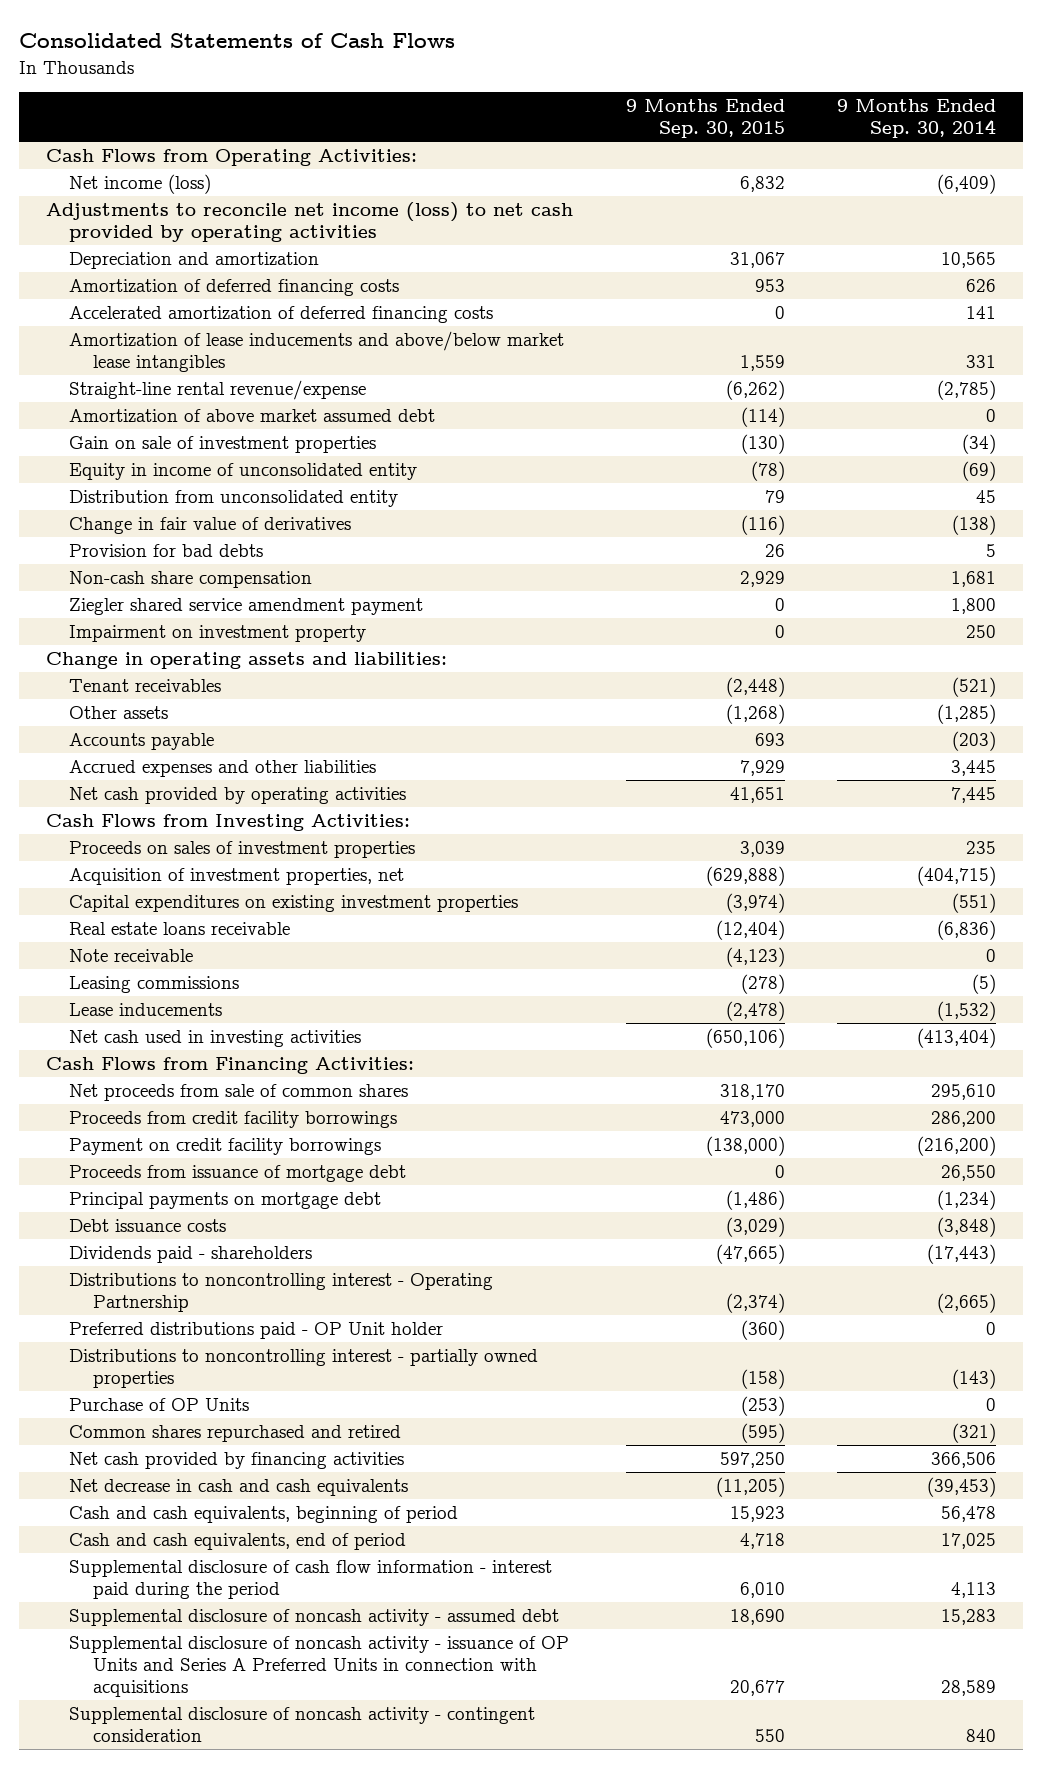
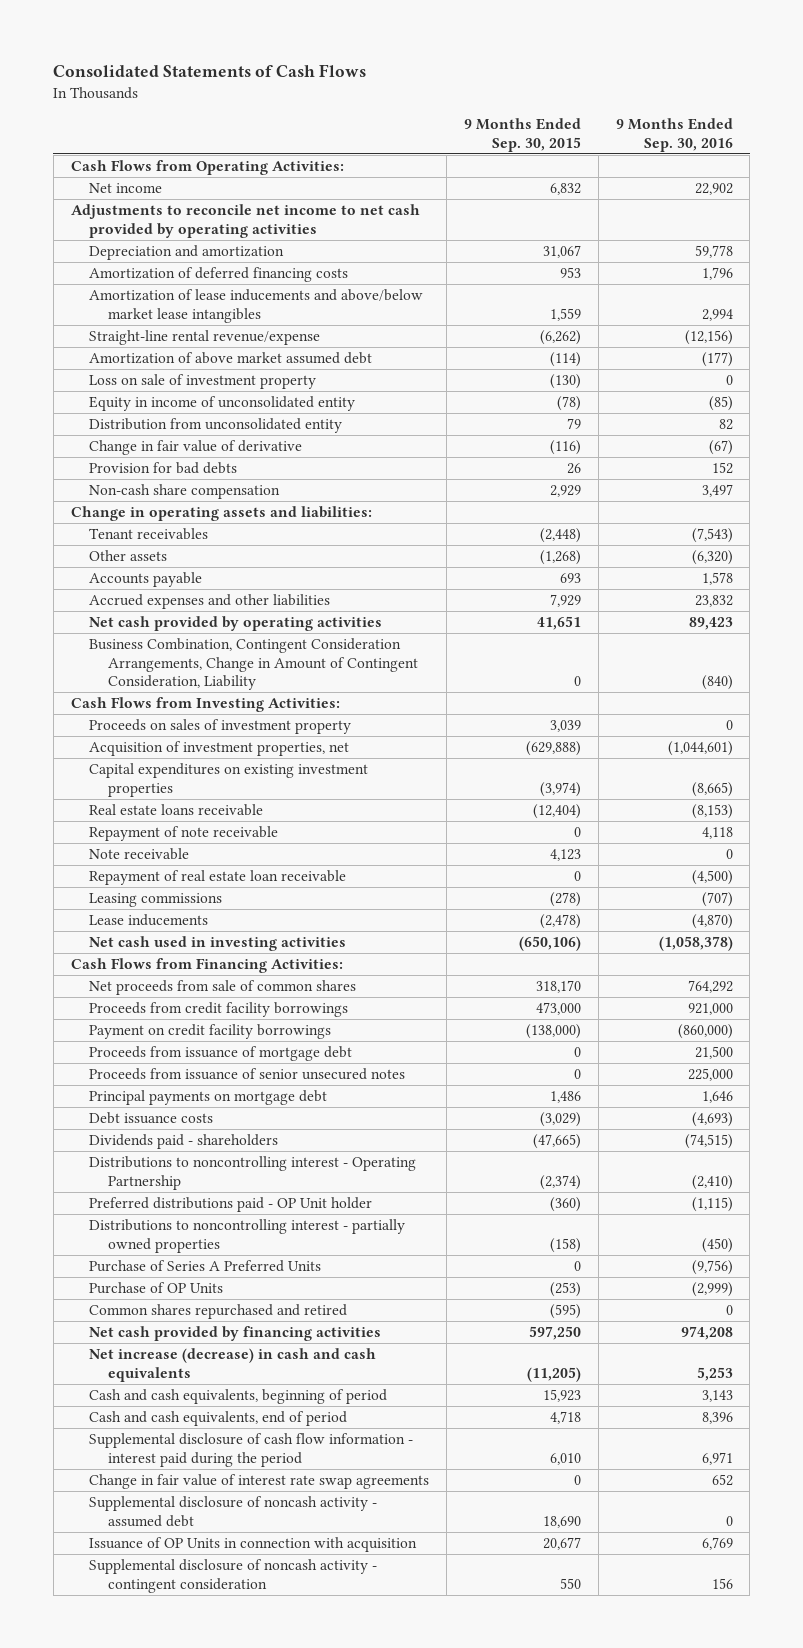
[837,99,997,139] 9 Months Ended Sep. 30, 2014 -> none
none -> [615,118,733,152] 9 Months Ended Sep. 30, 2016
[69,173,212,194] Net income (loss) -> [89,183,163,194] Net income
[45,201,573,242] Adjustments to reconcile net income (loss) to net cash provided by operating activities -> [70,204,420,238] Adjustments to reconcile net income to net cash provided by operating activities
[69,305,494,323] Accelerated amortization of deferred financing costs -> none
[69,435,377,453] Gain on sale of investment properties -> [89,374,317,390] Loss on sale of investment property
[69,516,352,534] Change in fair value of derivatives -> [89,440,303,456] Change in fair value of derivative
[69,597,424,615] Ziegler shared service amendment payment -> none
[69,624,367,642] Impairment on investment property -> none
none -> [89,638,418,691] Business Combination, Contingent Consideration Arrangements, Change in Amount of Contingent Consideration, Liability
[69,840,416,858] Proceeds on sales of investment properties -> [89,719,352,735] Proceeds on sales of investment property
none -> [89,826,279,842] Repayment of note receivable
[725,946,785,967] (4,123) -> [549,849,581,862] 4,123
none -> [89,870,347,886] Repayment of real estate loan receivable
none -> [89,1068,406,1081] Proceeds from issuance of senior unsecured notes
[725,1189,785,1210] (1,486) -> [549,1091,581,1104] 1,486
none -> [89,1260,322,1273] Purchase of Series A Preferred Units
[69,1478,409,1496] Net decrease in cash and cash equivalents -> [89,1348,377,1382] Net increase (decrease) in cash and cash equivalents
none -> [89,1474,430,1490] Change in fair value of interest rate swap agreements
[69,1635,570,1697] Supplemental disclosure of noncash activity - issuance of OP Units and Series A Preferred Units in connection with acquisitions -> [89,1537,418,1553] Issuance of OP Units in connection with acquisition

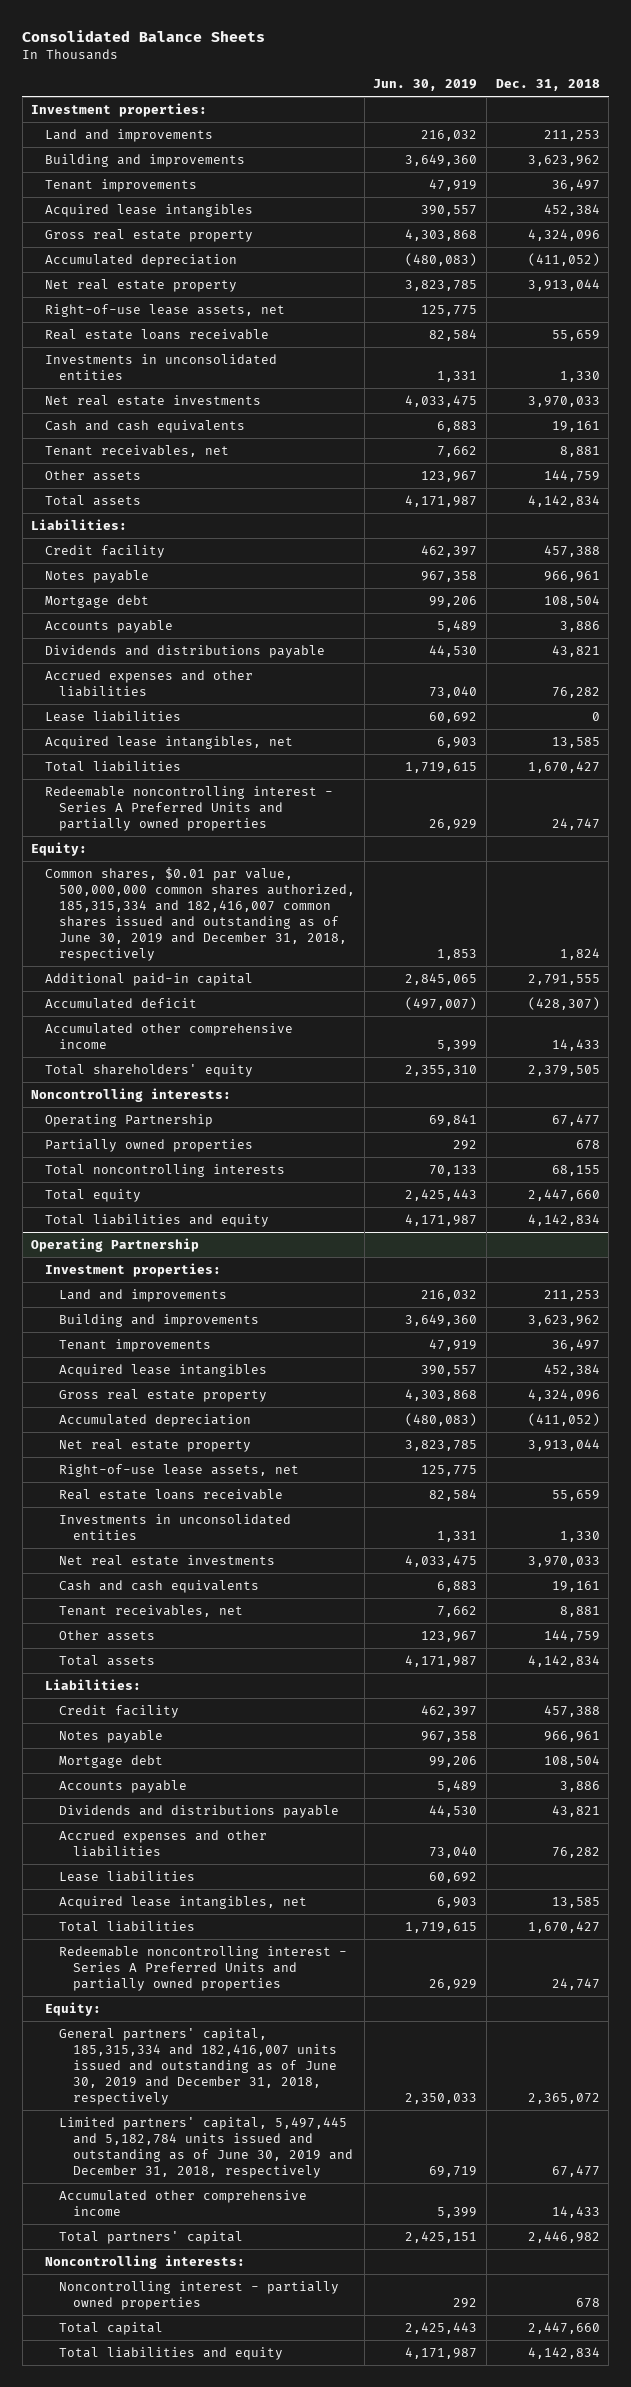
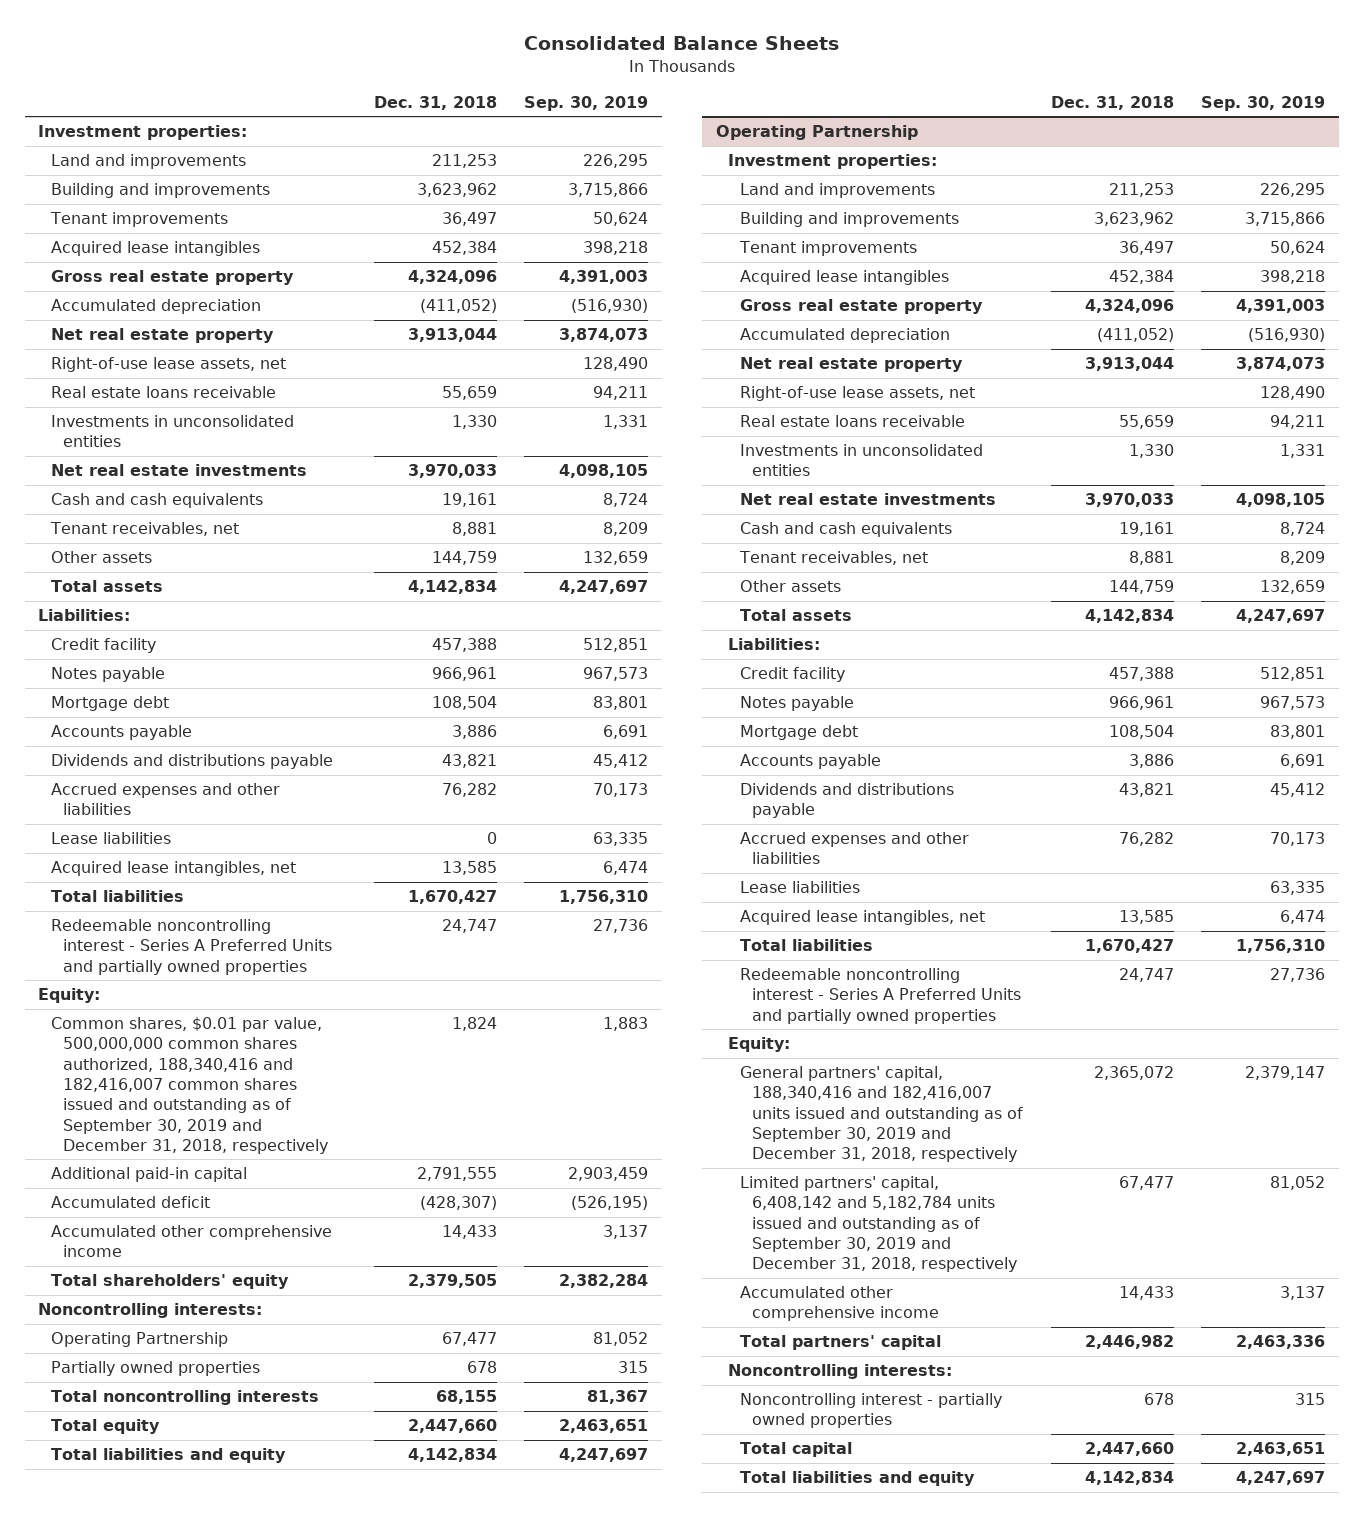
[373,79,478,92] Jun. 30, 2019 -> none
none -> [523,95,648,111] Sep. 30, 2019
[45,866,356,962] Common shares, $0.01 par value, 500,000,000 common shares authorized, 185,315,334 and 182,416,007 common shares issued and outstanding as of June 30, 2019 and December 31, 2018, respectively -> [50,1017,328,1154] Common shares, $0.01 par value, 500,000,000 common shares authorized, 188,340,416 and 182,416,007 common shares issued and outstanding as of September 30, 2019 and December 31, 2018, respectively
[59,2027,337,2106] General partners' capital, 185,315,334 and 182,416,007 units issued and outstanding as of June 30, 2019 and December 31, 2018, respectively -> [740,1066,1024,1163] General partners' capital, 188,340,416 and 182,416,007 units issued and outstanding as of September 30, 2019 and December 31, 2018, respectively
[59,2116,353,2179] Limited partners' capital, 5,497,445 and 5,182,784 units issued and outstanding as of June 30, 2019 and December 31, 2018, respectively -> [740,1176,1018,1273] Limited partners' capital, 6,408,142 and 5,182,784 units issued and outstanding as of September 30, 2019 and December 31, 2018, respectively

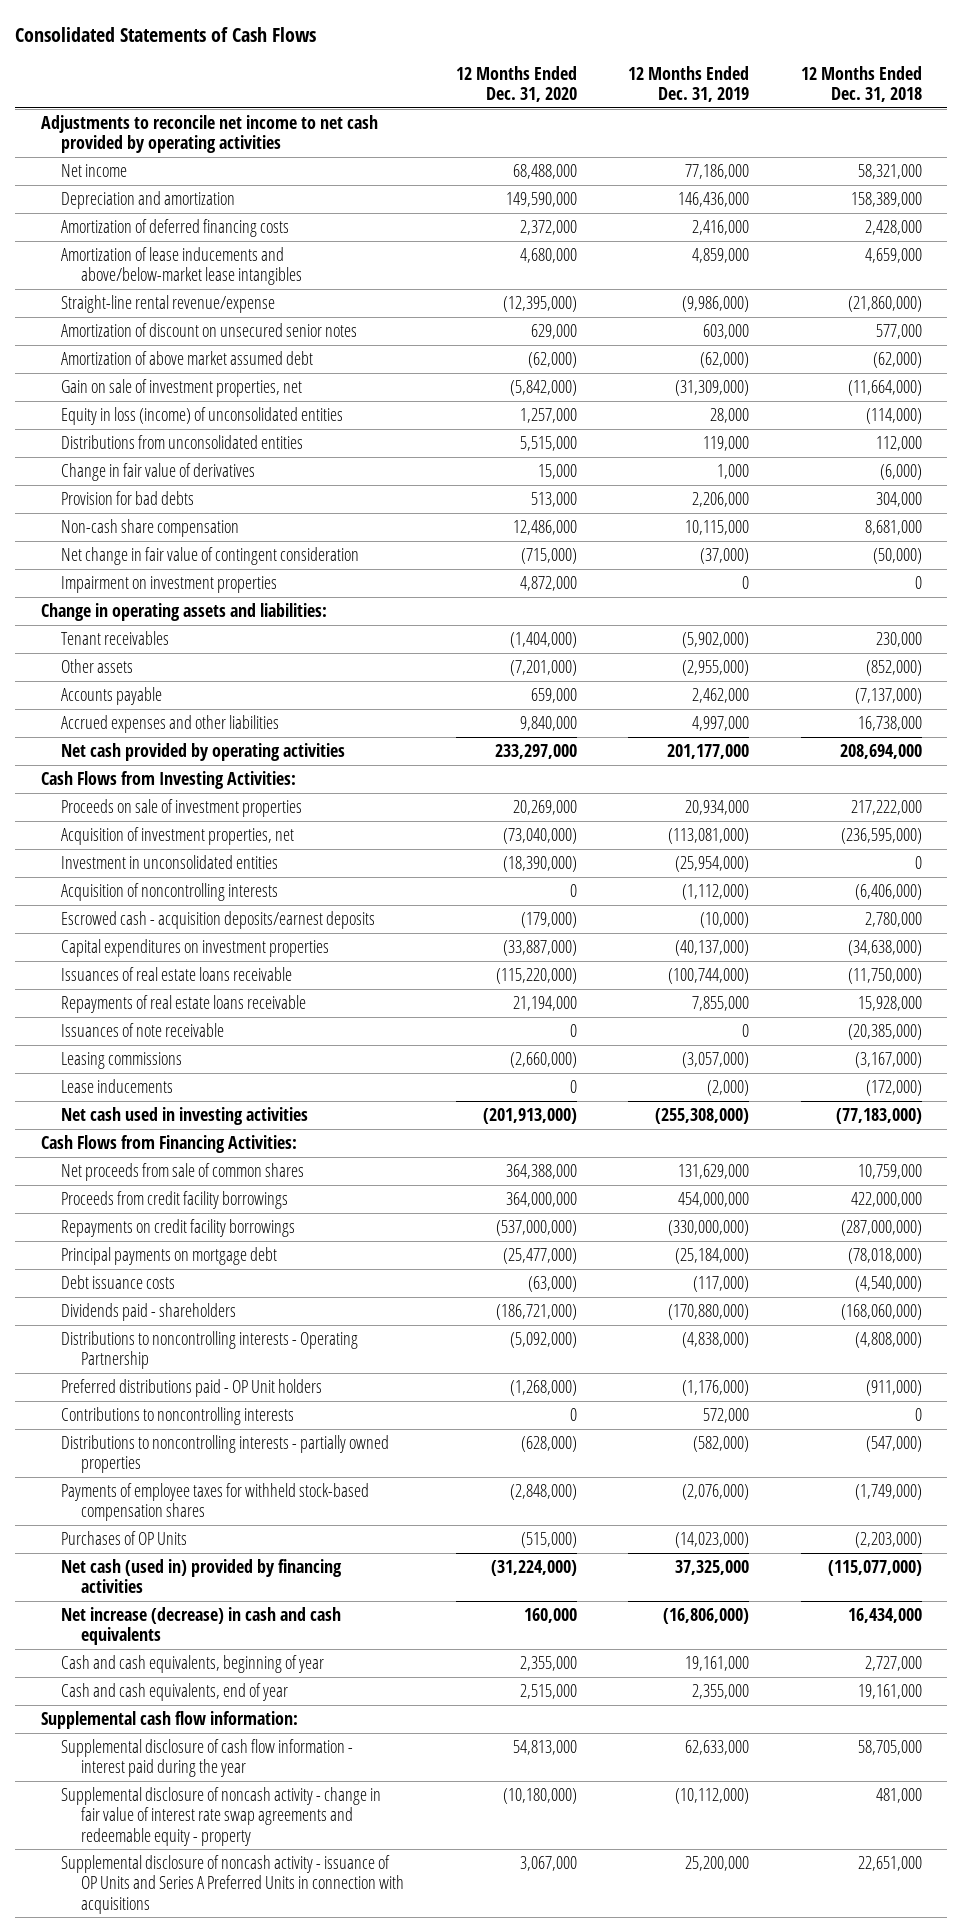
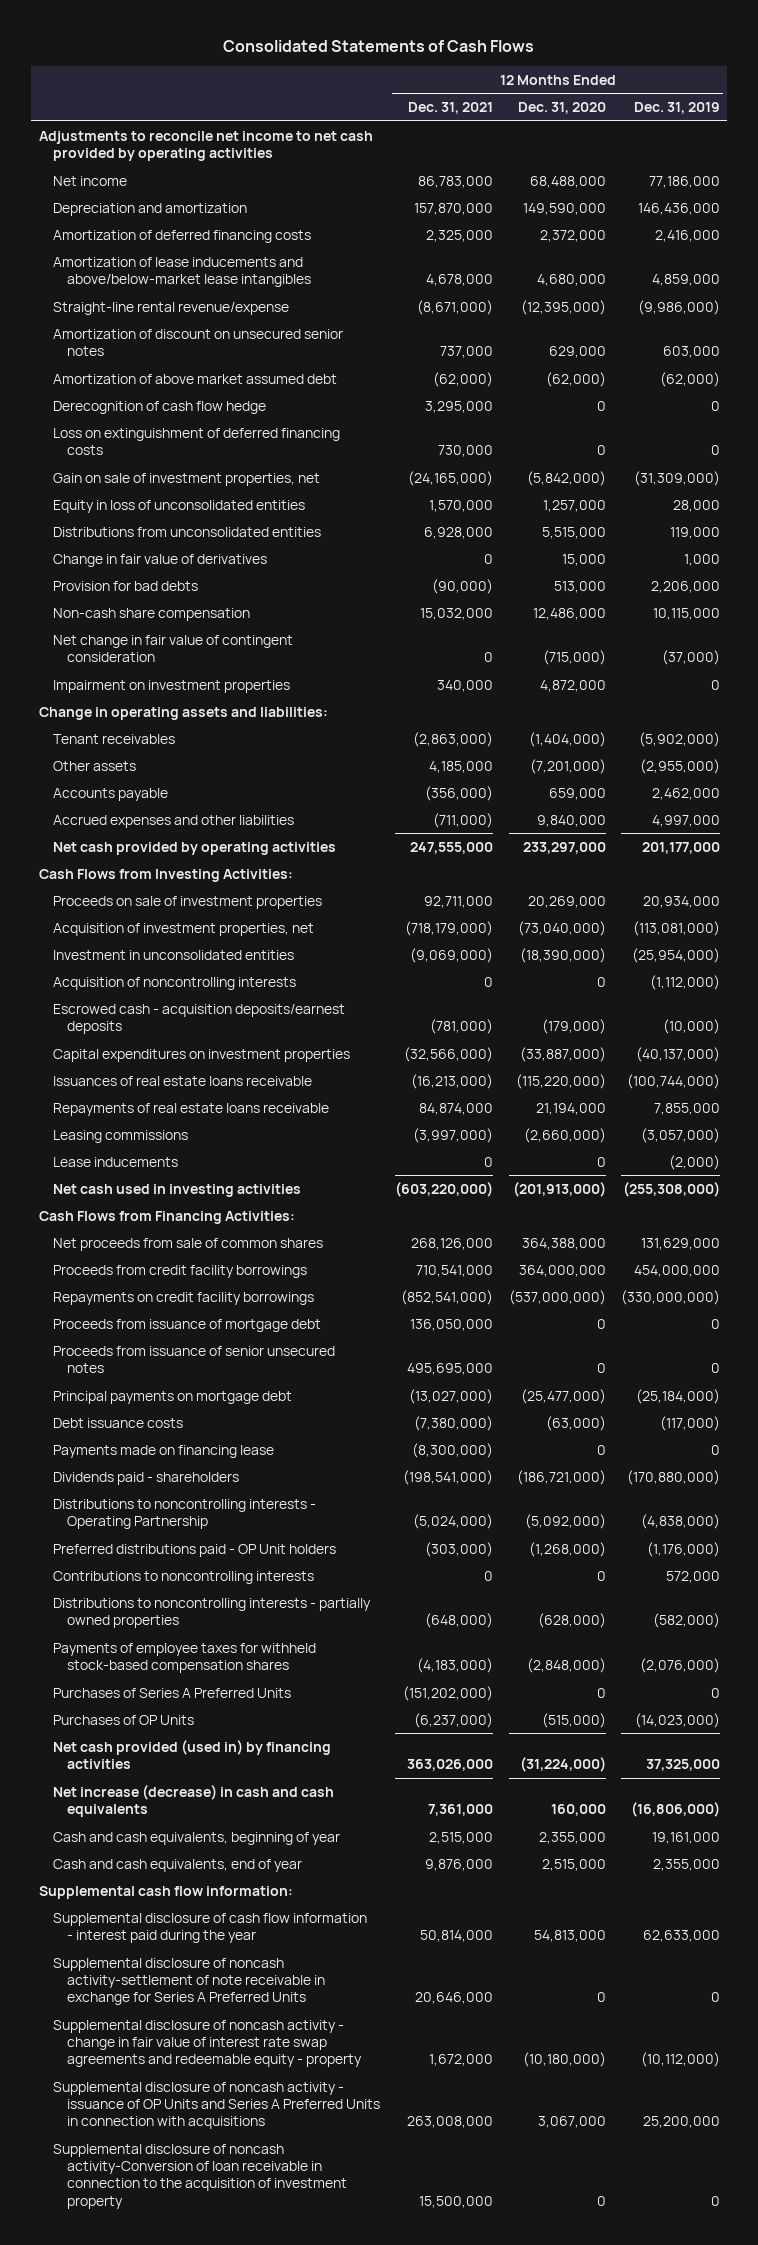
[800,65,922,103] 12 Months Ended Dec. 31, 2018 -> none
none -> [408,102,494,115] Dec. 31, 2021
none -> [52,400,266,414] Derecognition of cash flow hedge
none -> [52,427,340,456] Loss on extinguishment of deferred financing costs
[61,407,344,426] Equity in loss (income) of unconsolidated entities -> [52,499,305,513] Equity in loss of unconsolidated entities
[61,1023,225,1038] Issuances of note receivable -> none
none -> [52,1318,321,1332] Proceeds from issuance of mortgage debt
none -> [52,1345,335,1374] Proceeds from issuance of senior unsecured notes
none -> [52,1444,274,1458] Payments made on financing lease
none -> [52,1687,291,1698] Purchases of Series A Preferred Units
[61,1559,343,1594] Net cash (used in) provided by financing activities -> [52,1739,331,1770] Net cash provided (used in) by financing activities
none -> [52,1957,326,2006] Supplemental disclosure of noncash activity-settlement of note receivable in exchange for Series A Preferred Units
none -> [52,2143,348,2209] Supplemental disclosure of noncash activity-Conversion of loan receivable in connection to the acquisition of investment property

